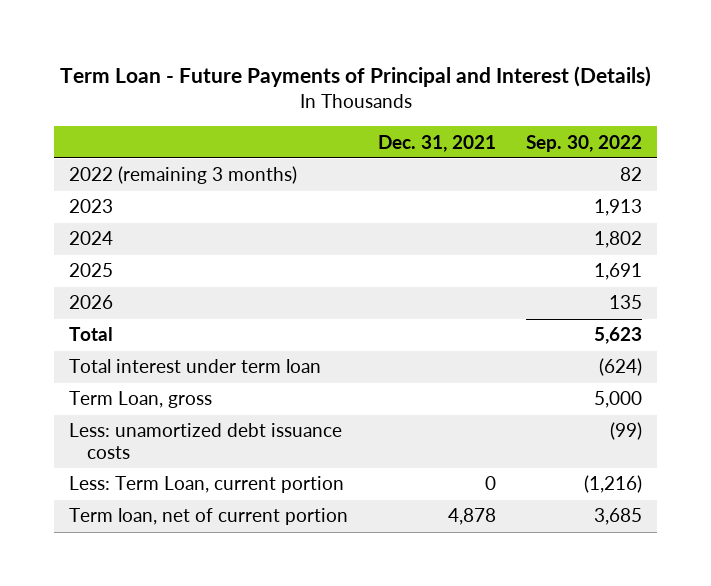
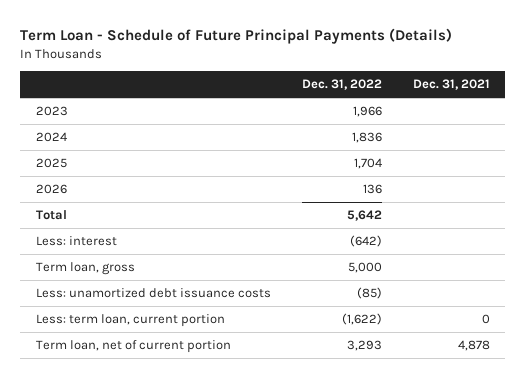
[59,65,651,87] Term Loan - Future Payments of Principal and Interest (Details) -> [20,28,453,45] Term Loan - Schedule of Future Principal Payments (Details)
[526,134,643,152] Sep. 30, 2022 -> none
none -> [301,79,382,91] Dec. 31, 2022
[69,166,298,185] 2022 (remaining 3 months) -> none
[69,359,322,374] Total interest under term loan -> [35,236,117,247] Less: interest
[69,391,213,409] Term Loan, gross -> [35,262,135,276] Term loan, gross
[69,476,345,494] Less: Term Loan, current portion -> [35,314,225,328] Less: term loan, current portion

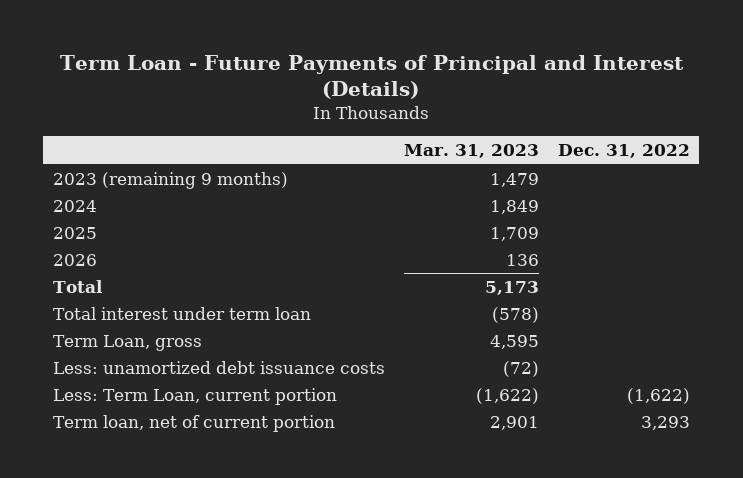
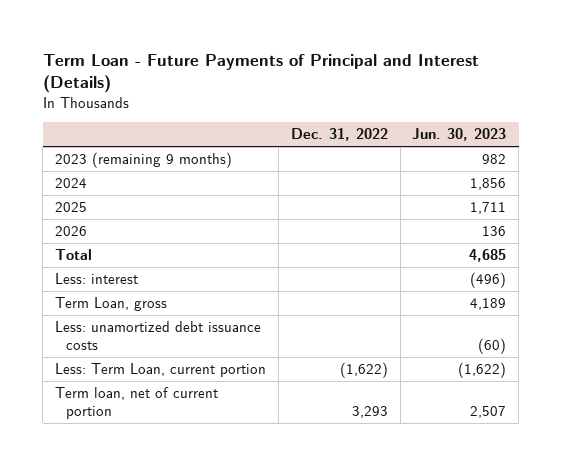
[403,144,539,159] Mar. 31, 2023 -> none
none -> [412,128,507,142] Jun. 30, 2023
[52,306,311,320] Total interest under term loan -> [55,273,139,285] Less: interest

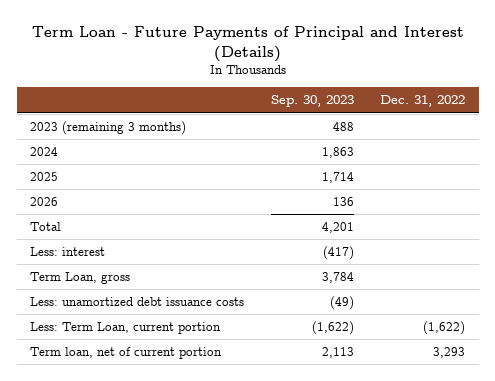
[412,128,507,142] Jun. 30, 2023 -> none
none -> [270,95,354,108] Sep. 30, 2023
[55,152,233,169] 2023 (remaining 9 months) -> [29,121,186,136] 2023 (remaining 3 months)

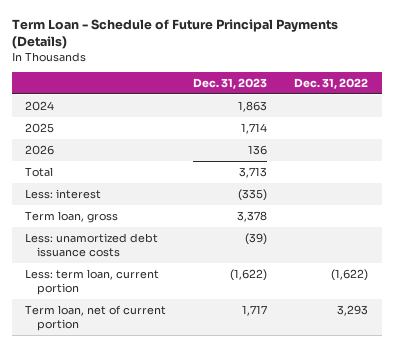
[31,25,464,62] Term Loan - Future Payments of Principal and Interest (Details) -> [11,18,338,49] Term Loan - Schedule of Future Principal Payments (Details)
[270,95,354,108] Sep. 30, 2023 -> none
none -> [193,77,268,89] Dec. 31, 2023
[29,121,186,136] 2023 (remaining 3 months) -> none
[29,272,130,285] Term Loan, gross -> [25,210,119,223] Term loan, gross
[29,322,221,335] Less: Term Loan, current portion -> [25,268,160,295] Less: term loan, current portion

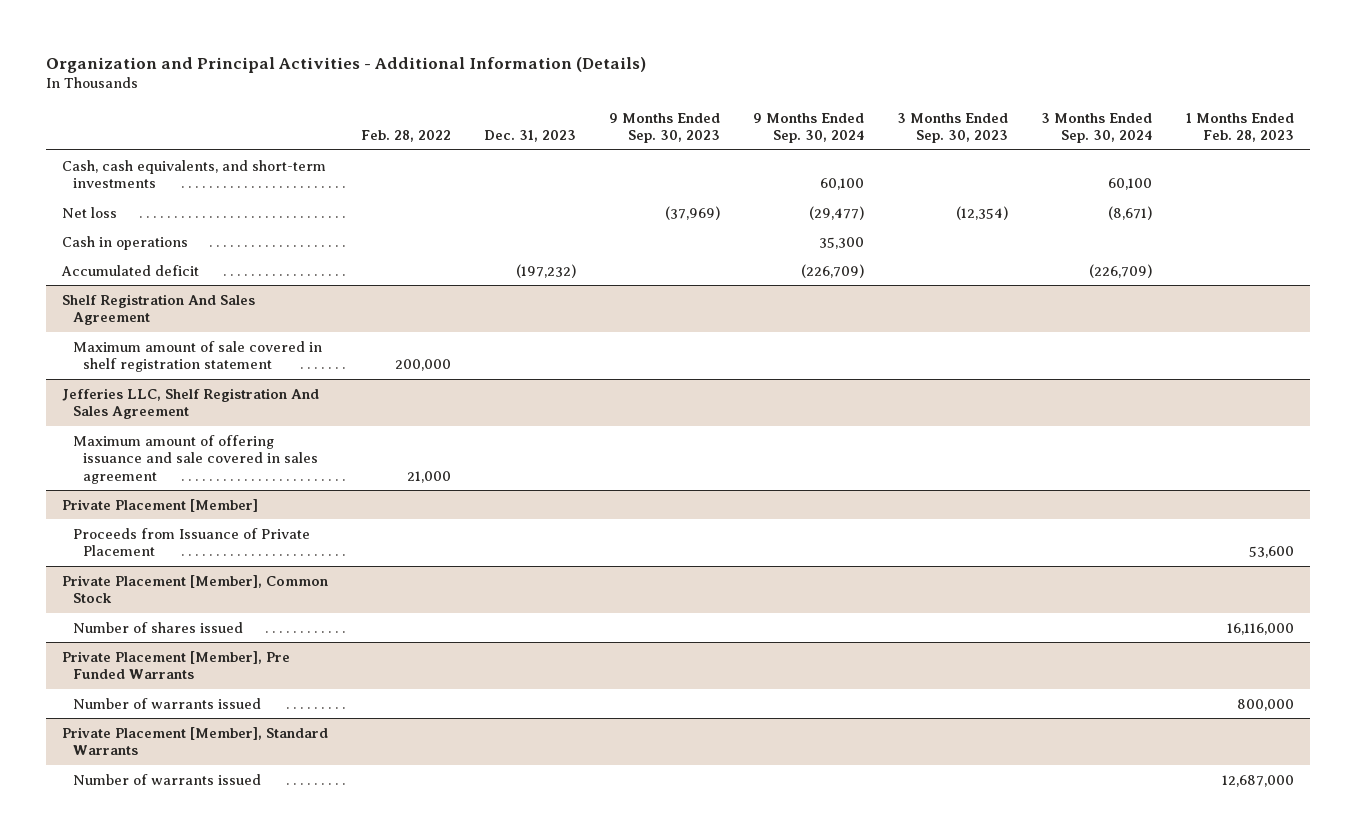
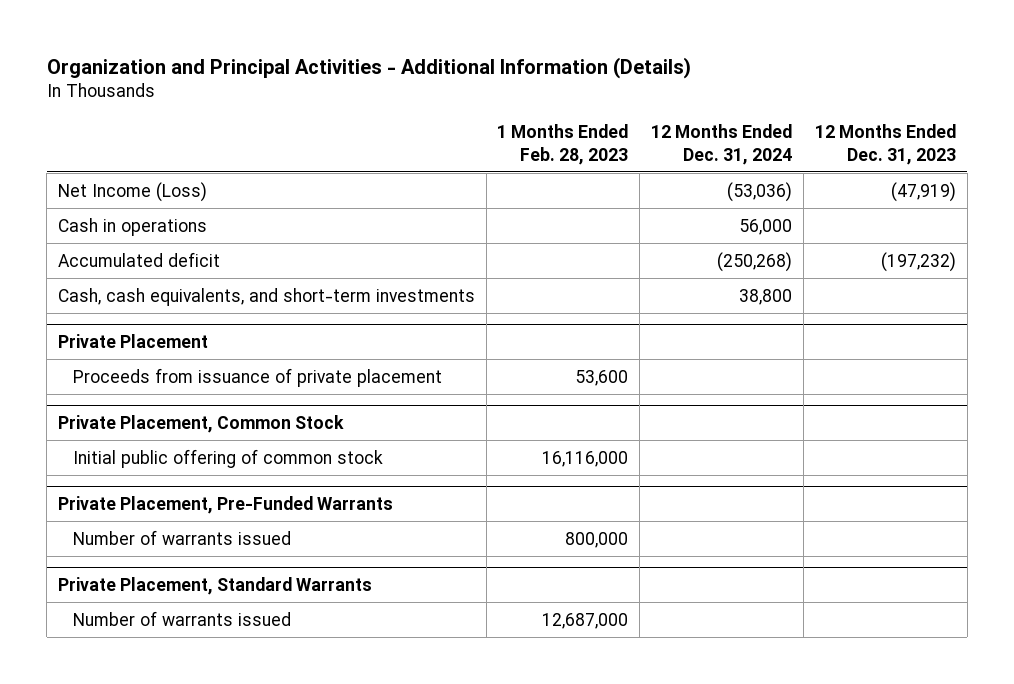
[361,130,452,143] Feb. 28, 2022 -> none
[484,130,577,143] Dec. 31, 2023 -> none
[609,112,721,144] 9 Months Ended Sep. 30, 2023 -> none
[753,112,865,144] 9 Months Ended Sep. 30, 2024 -> none
[897,112,1009,144] 3 Months Ended Sep. 30, 2023 -> none
[1041,112,1153,144] 3 Months Ended Sep. 30, 2024 -> none
none -> [651,124,793,165] 12 Months Ended Dec. 31, 2024
none -> [814,124,956,165] 12 Months Ended Dec. 31, 2023
[62,206,118,218] Net loss -> [57,181,207,202] Net Income (Loss)
[62,293,256,326] Shelf Registration And Sales Agreement -> none
[72,340,322,373] Maximum amount of sale covered in shelf registration statement -> none
[62,387,320,420] Jefferies LLC, Shelf Registration And Sales Agreement -> none
[72,434,319,484] Maximum amount of offering issuance and sale covered in sales agreement -> none
[62,159,327,189] Cash, cash equivalents, and short-term investments -> [57,287,475,306] Cash, cash equivalents, and short-term investments
[62,498,259,512] Private Placement [Member] -> [57,333,208,348] Private Placement
[72,527,310,557] Proceeds from Issuance of Private Placement -> [73,367,443,387] Proceeds from issuance of private placement
[62,574,329,604] Private Placement [Member], Common Stock -> [57,414,344,433] Private Placement, Common Stock
[72,621,243,633] Number of shares issued -> [73,448,384,468] Initial public offering of common stock
[62,650,291,680] Private Placement [Member], Pre Funded Warrants -> [57,495,393,514] Private Placement, Pre-Funded Warrants
[62,726,329,756] Private Placement [Member], Standard Warrants -> [57,576,372,595] Private Placement, Standard Warrants

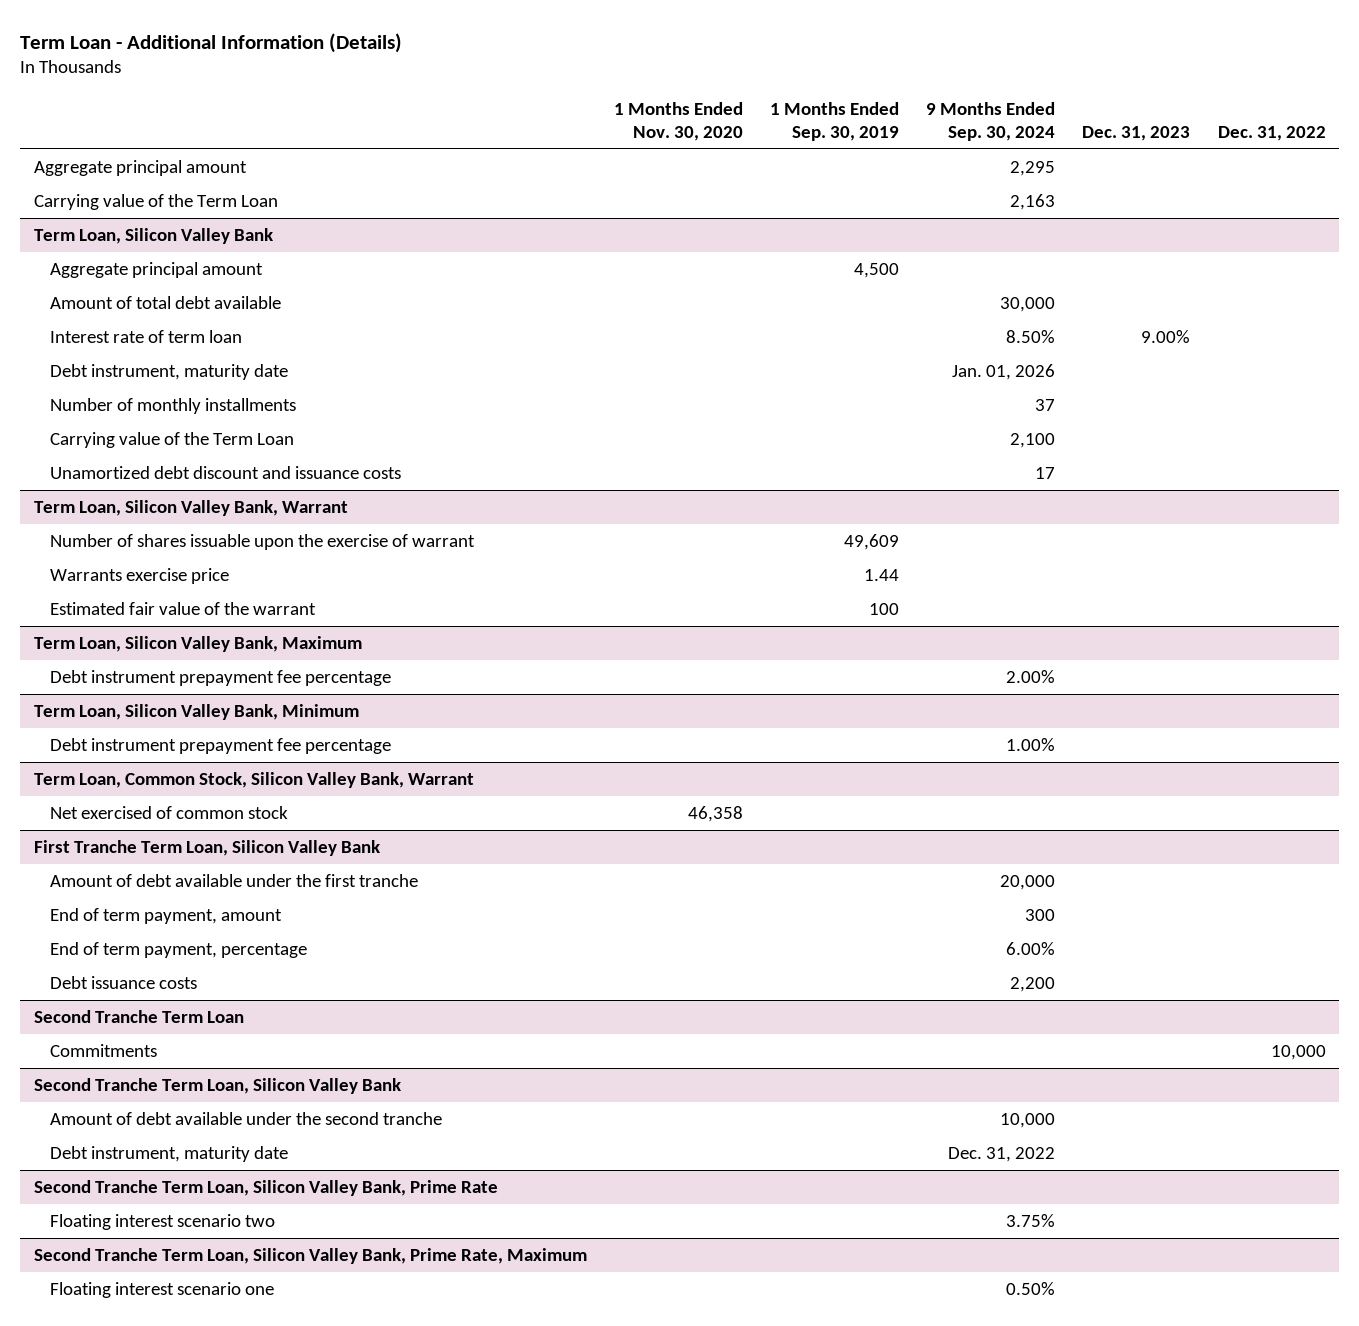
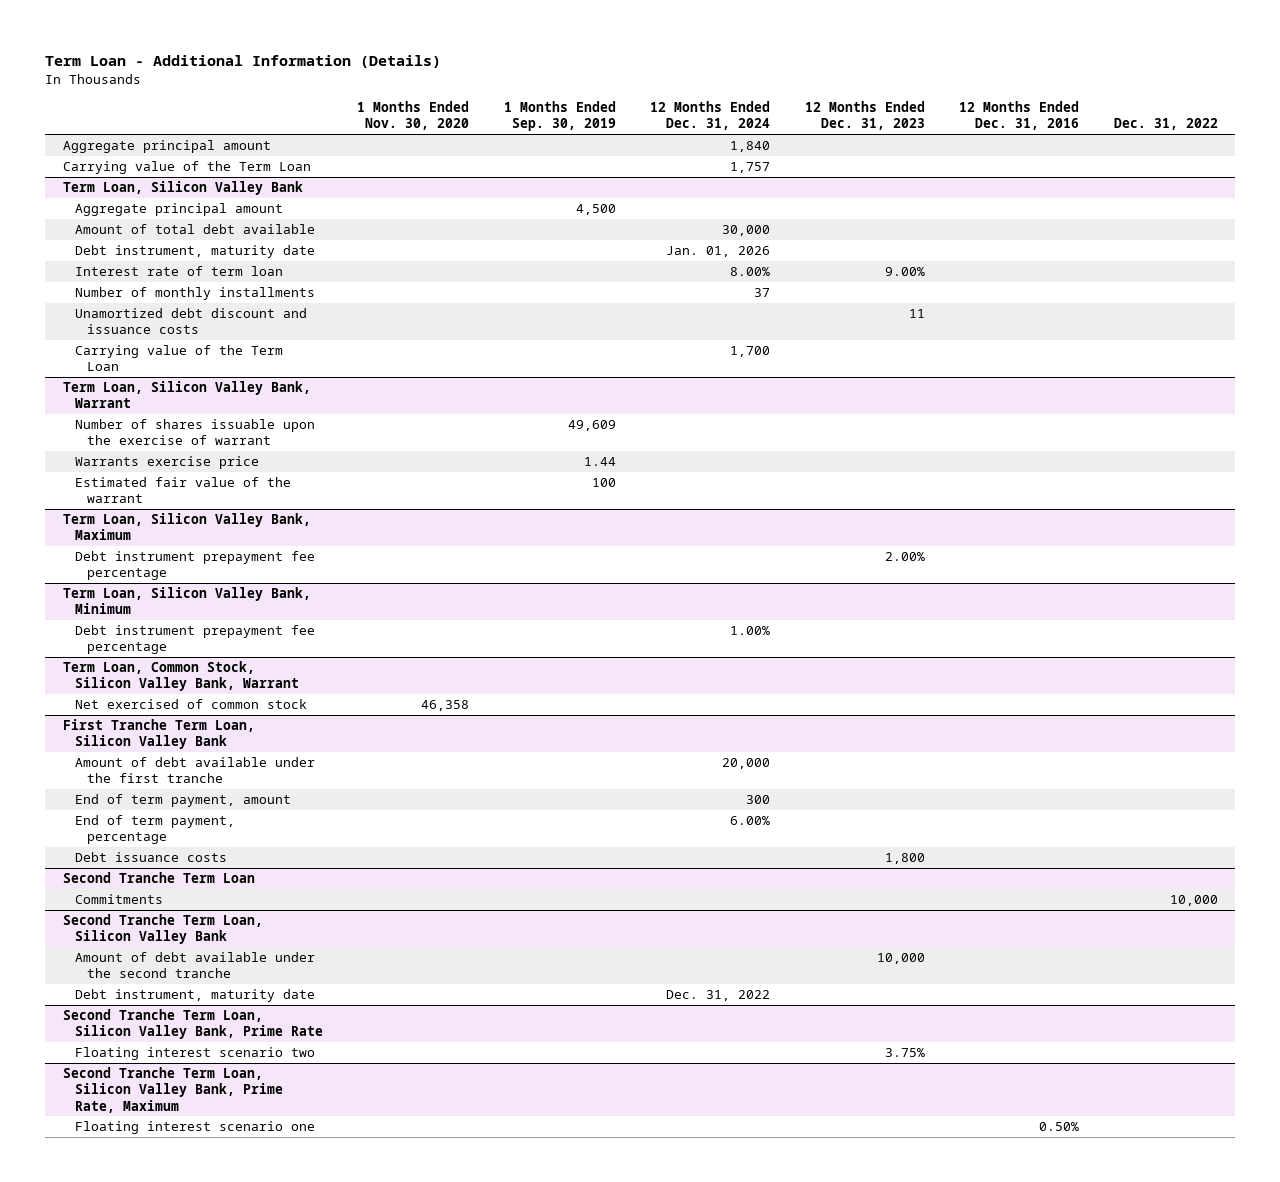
[926,101,1056,141] 9 Months Ended Sep. 30, 2024 -> none
[1082,125,1191,141] Dec. 31, 2023 -> none
none -> [650,101,771,131] 12 Months Ended Dec. 31, 2024
none -> [804,101,925,131] 12 Months Ended Dec. 31, 2023
none -> [959,101,1080,131] 12 Months Ended Dec. 31, 2016
[49,329,242,343] Interest rate of term loan -> [74,266,283,277] Interest rate of term loan
[49,431,294,448] Carrying value of the Term Loan -> [74,345,283,372] Carrying value of the Term Loan

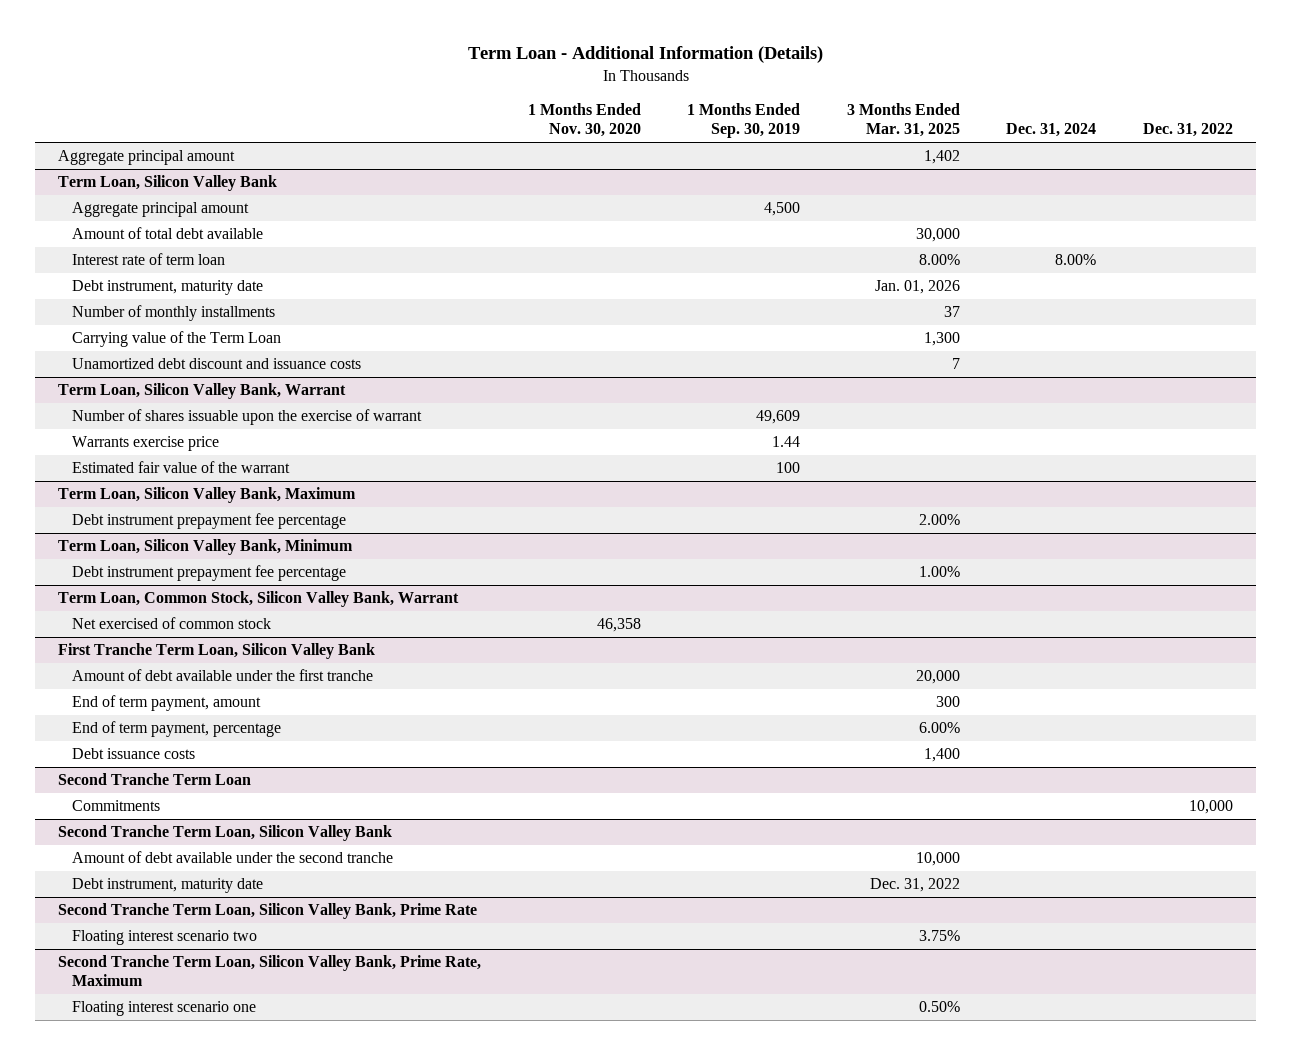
[650,101,771,131] 12 Months Ended Dec. 31, 2024 -> none
[804,101,925,131] 12 Months Ended Dec. 31, 2023 -> none
[959,101,1080,131] 12 Months Ended Dec. 31, 2016 -> none
none -> [846,103,960,138] 3 Months Ended Mar. 31, 2025
none -> [1006,123,1097,138] Dec. 31, 2024
[62,161,311,175] Carrying value of the Term Loan -> none
[74,245,315,259] Debt instrument, maturity date -> [72,280,264,296] Debt instrument, maturity date
[74,308,307,335] Unamortized debt discount and issuance costs -> [72,358,362,370] Unamortized debt discount and issuance costs

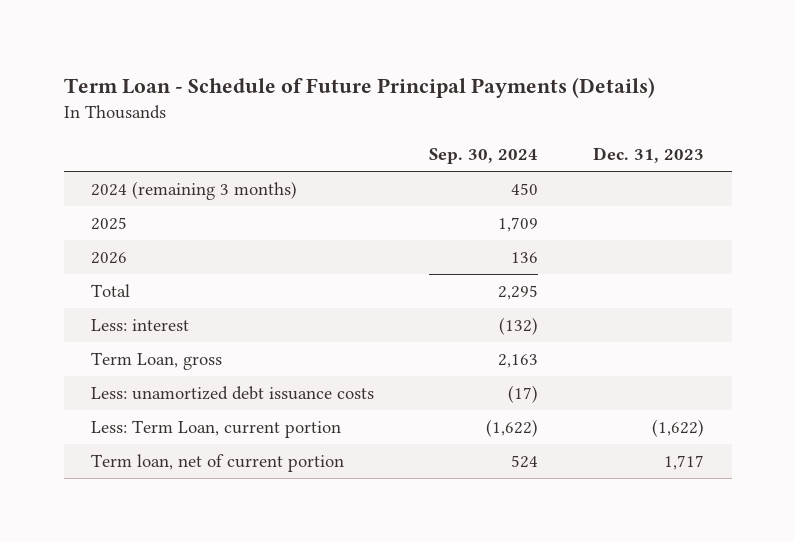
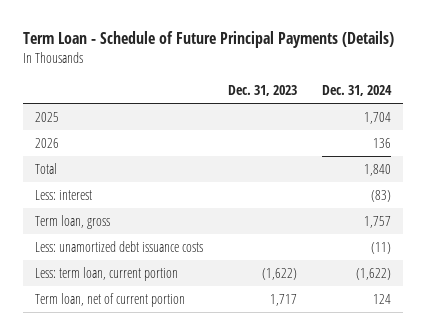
[429,148,539,165] Sep. 30, 2024 -> none
none -> [321,85,392,97] Dec. 31, 2024
[91,181,298,201] 2024 (remaining 3 months) -> none
[91,352,223,371] Term Loan, gross -> [35,214,111,229] Term loan, gross
[91,420,342,439] Less: Term Loan, current portion -> [35,266,179,281] Less: term loan, current portion

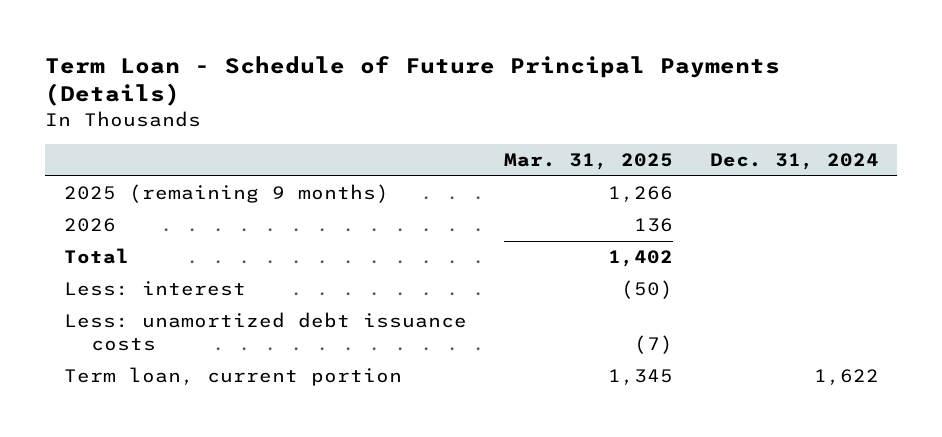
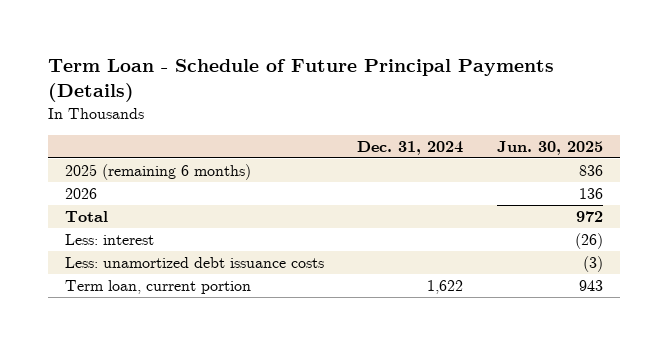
[503,153,673,171] Mar. 31, 2025 -> none
none -> [497,140,604,155] Jun. 30, 2025
[63,184,389,204] 2025 (remaining 9 months) -> [64,164,251,181] 2025 (remaining 6 months)

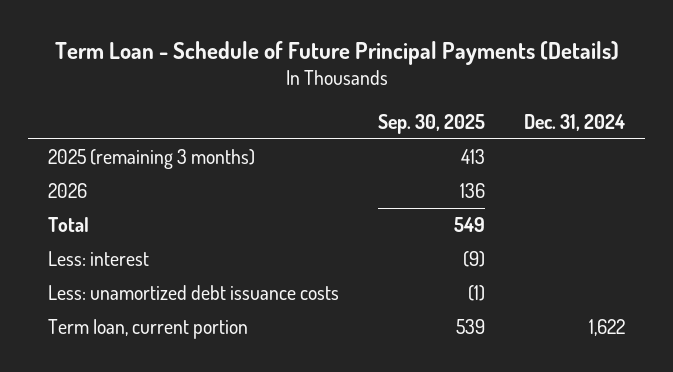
[497,140,604,155] Jun. 30, 2025 -> none
none -> [378,113,486,134] Sep. 30, 2025
[64,164,251,181] 2025 (remaining 6 months) -> [47,149,255,170] 2025 (remaining 3 months)

